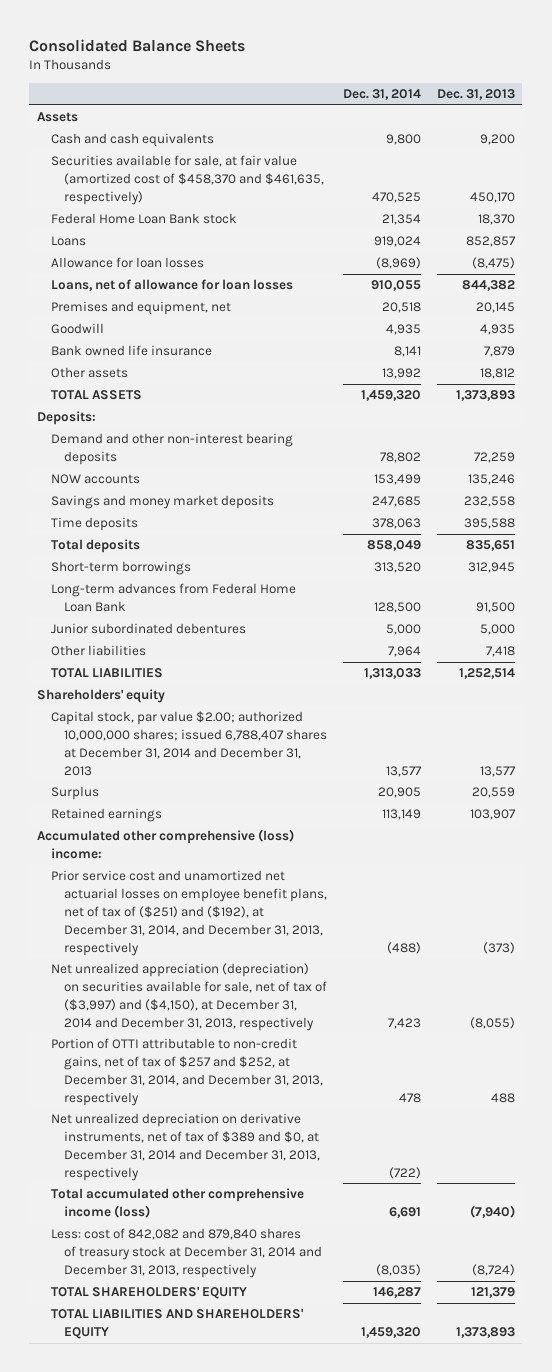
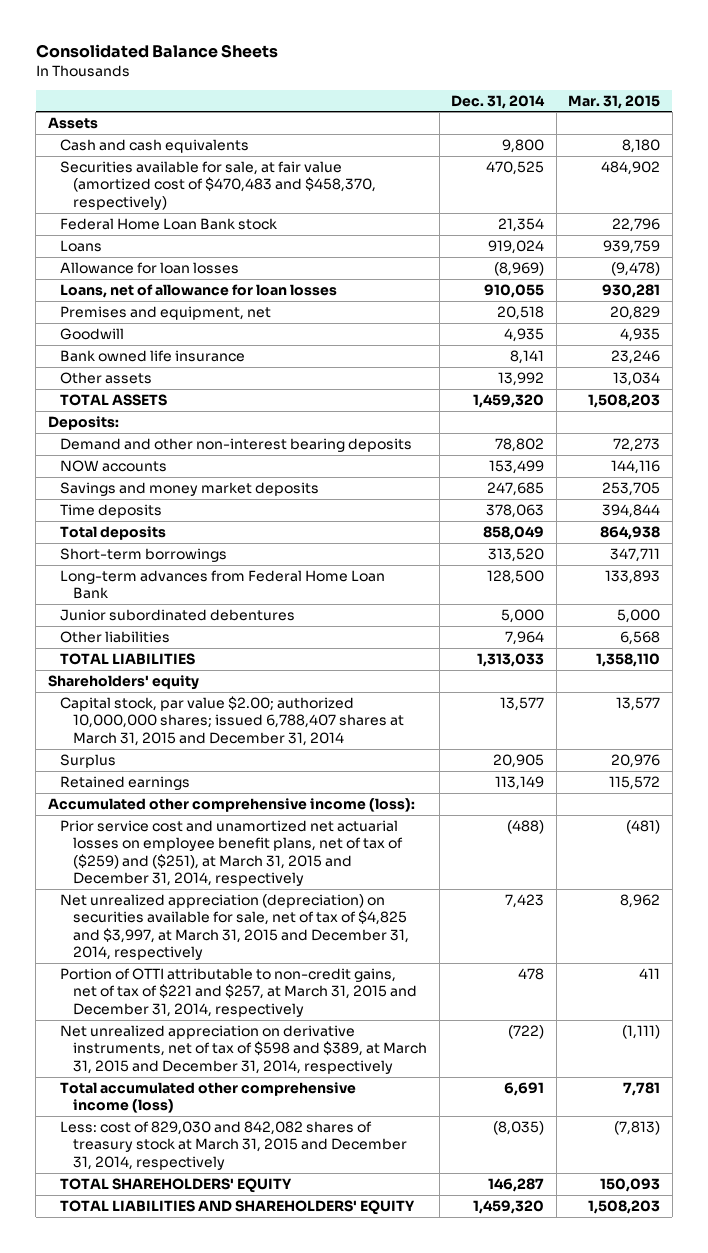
[436,89,515,101] Dec. 31, 2013 -> none
none -> [568,94,661,109] Mar. 31, 2015
[50,155,325,205] Securities available for sale, at fair value (amortized cost of $458,370 and $461,635, respectively) -> [60,160,377,210] Securities available for sale, at fair value (amortized cost of $470,483 and $458,370, respectively)
[50,711,328,776] Capital stock, par value $2.00; authorized 10,000,000 shares; issued 6,788,407 shares at December 31, 2014 and December 31, 2013 -> [60,695,405,746] Capital stock, par value $2.00; authorized 10,000,000 shares; issued 6,788,407 shares at March 31, 2015 and December 31, 2014
[37,829,295,860] Accumulated other comprehensive (loss) income: -> [47,797,415,812] Accumulated other comprehensive income (loss):
[50,870,328,956] Prior service cost and unamortized net actuarial losses on employee benefit plans, net of tax of ($251) and ($192), at December 31, 2014, and December 31, 2013, respectively -> [60,819,404,887] Prior service cost and unamortized net actuarial losses on employee benefit plans, net of tax of ($259) and ($251), at March 31, 2015 and December 31, 2014, respectively
[50,963,328,1031] Net unrealized appreciation (depreciation) on securities available for sale, net of tax of ($3,997) and ($4,150), at December 31, 2014 and December 31, 2013, respectively -> [60,893,410,961] Net unrealized appreciation (depreciation) on securities available for sale, net of tax of $4,825 and $3,997, at March 31, 2015 and December 31, 2014, respectively
[50,1038,324,1106] Portion of OTTI attributable to non-credit gains, net of tax of $257 and $252, at December 31, 2014, and December 31, 2013, respectively -> [60,967,418,1017] Portion of OTTI attributable to non-credit gains, net of tax of $221 and $257, at March 31, 2015 and December 31, 2014, respectively
[50,1113,321,1181] Net unrealized depreciation on derivative instruments, net of tax of $389 and $0, at December 31, 2014 and December 31, 2013, respectively -> [60,1024,428,1074] Net unrealized appreciation on derivative instruments, net of tax of $598 and $389, at March 31, 2015 and December 31, 2014, respectively
[50,1228,323,1278] Less: cost of 842,082 and 879,840 shares of treasury stock at December 31, 2014 and December 31, 2013, respectively -> [60,1120,408,1170] Less: cost of 829,030 and 842,082 shares of treasury stock at March 31, 2015 and December 31, 2014, respectively

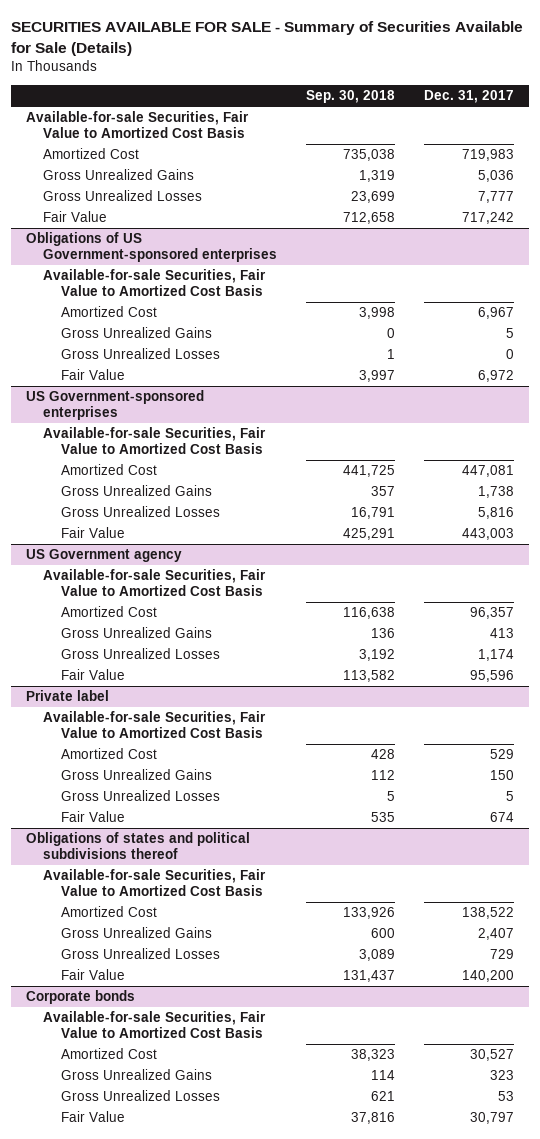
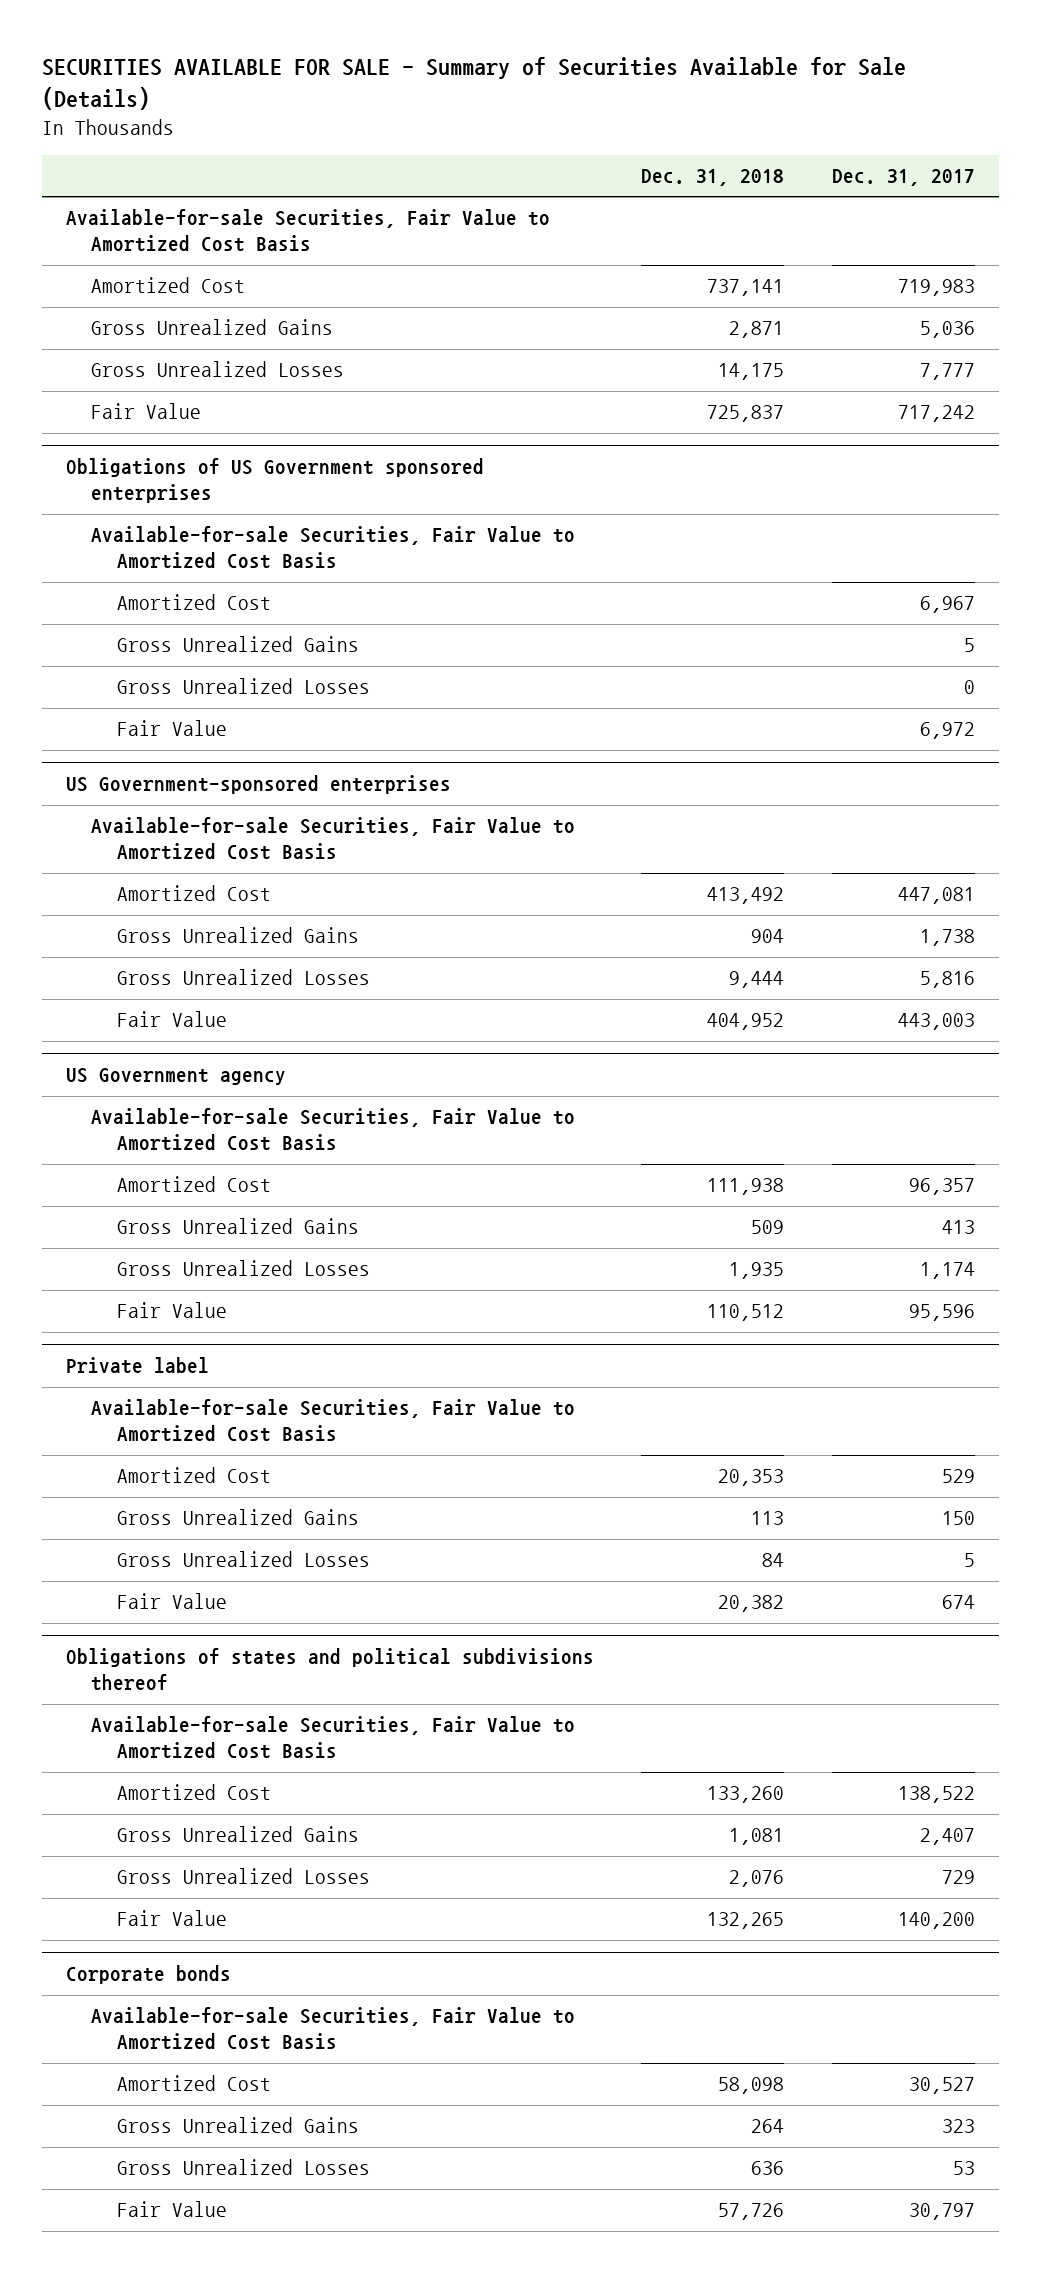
[306,90,396,104] Sep. 30, 2018 -> none
none -> [641,169,785,187] Dec. 31, 2018
[25,232,278,262] Obligations of US Government-sponsored enterprises -> [65,458,484,504] Obligations of US Government sponsored enterprises

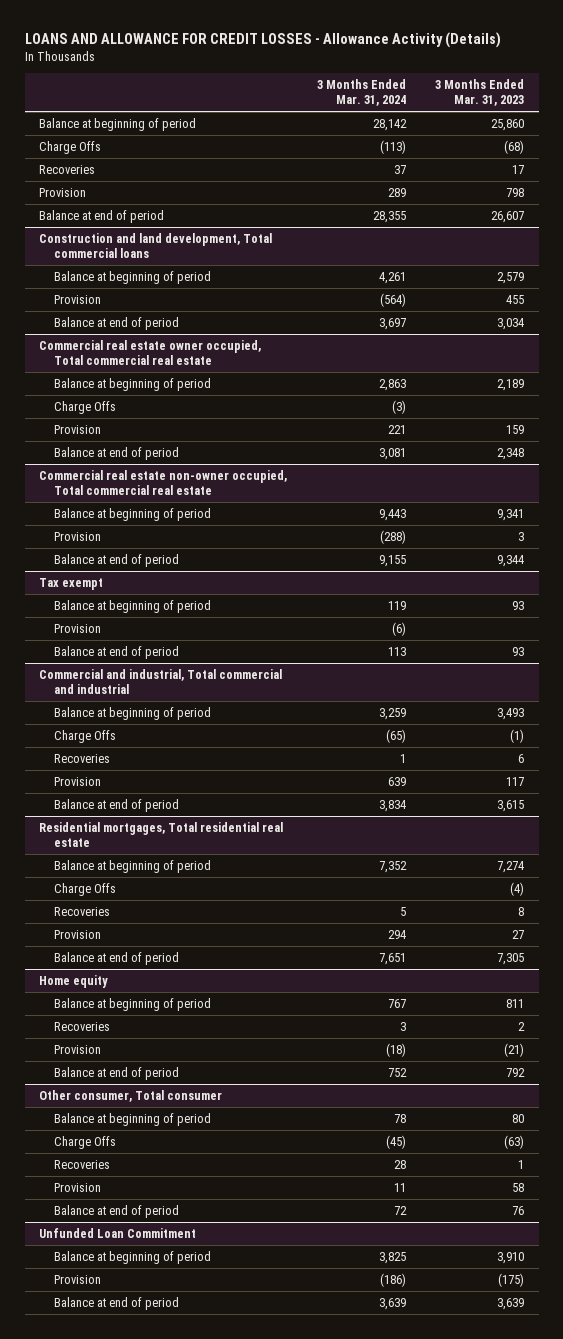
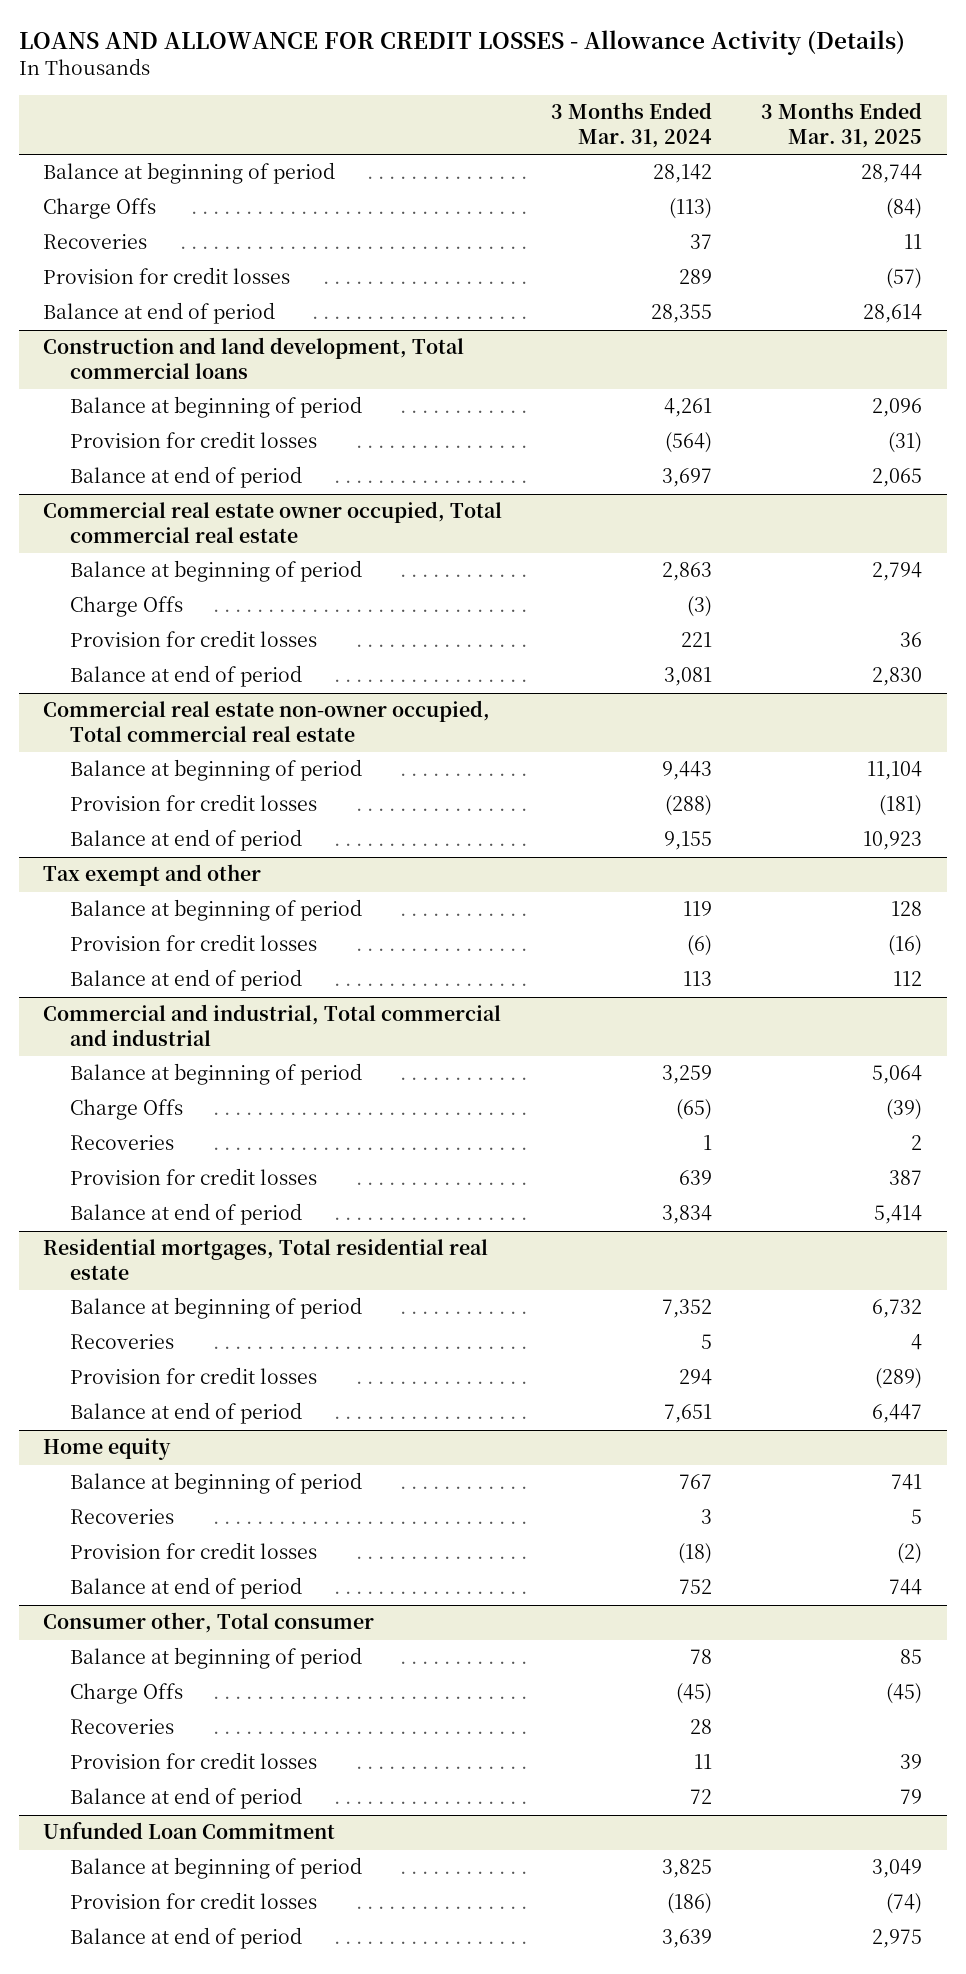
[435,78,525,107] 3 Months Ended Mar. 31, 2023 -> none
none -> [761,102,923,148] 3 Months Ended Mar. 31, 2025
[39,187,87,197] Provision -> [43,267,291,285] Provision for credit losses
[53,294,101,304] Provision -> [69,431,317,449] Provision for credit losses
[53,424,101,434] Provision -> [69,630,317,648] Provision for credit losses
[53,531,101,541] Provision -> [69,794,317,812] Provision for credit losses
[39,577,104,590] Tax exempt -> [43,864,262,887] Tax exempt and other
[53,623,101,633] Provision -> [69,934,317,952] Provision for credit losses
[53,776,101,786] Provision -> [69,1168,317,1186] Provision for credit losses
[53,882,116,896] Charge Offs -> none
[53,929,101,939] Provision -> [69,1367,317,1385] Provision for credit losses
[53,1044,101,1054] Provision -> [69,1542,317,1560] Provision for credit losses
[39,1089,223,1102] Other consumer, Total consumer -> [43,1612,375,1634] Consumer other, Total consumer
[53,1182,101,1192] Provision -> [69,1752,317,1770] Provision for credit losses
[53,1274,101,1284] Provision -> [69,1892,317,1910] Provision for credit losses

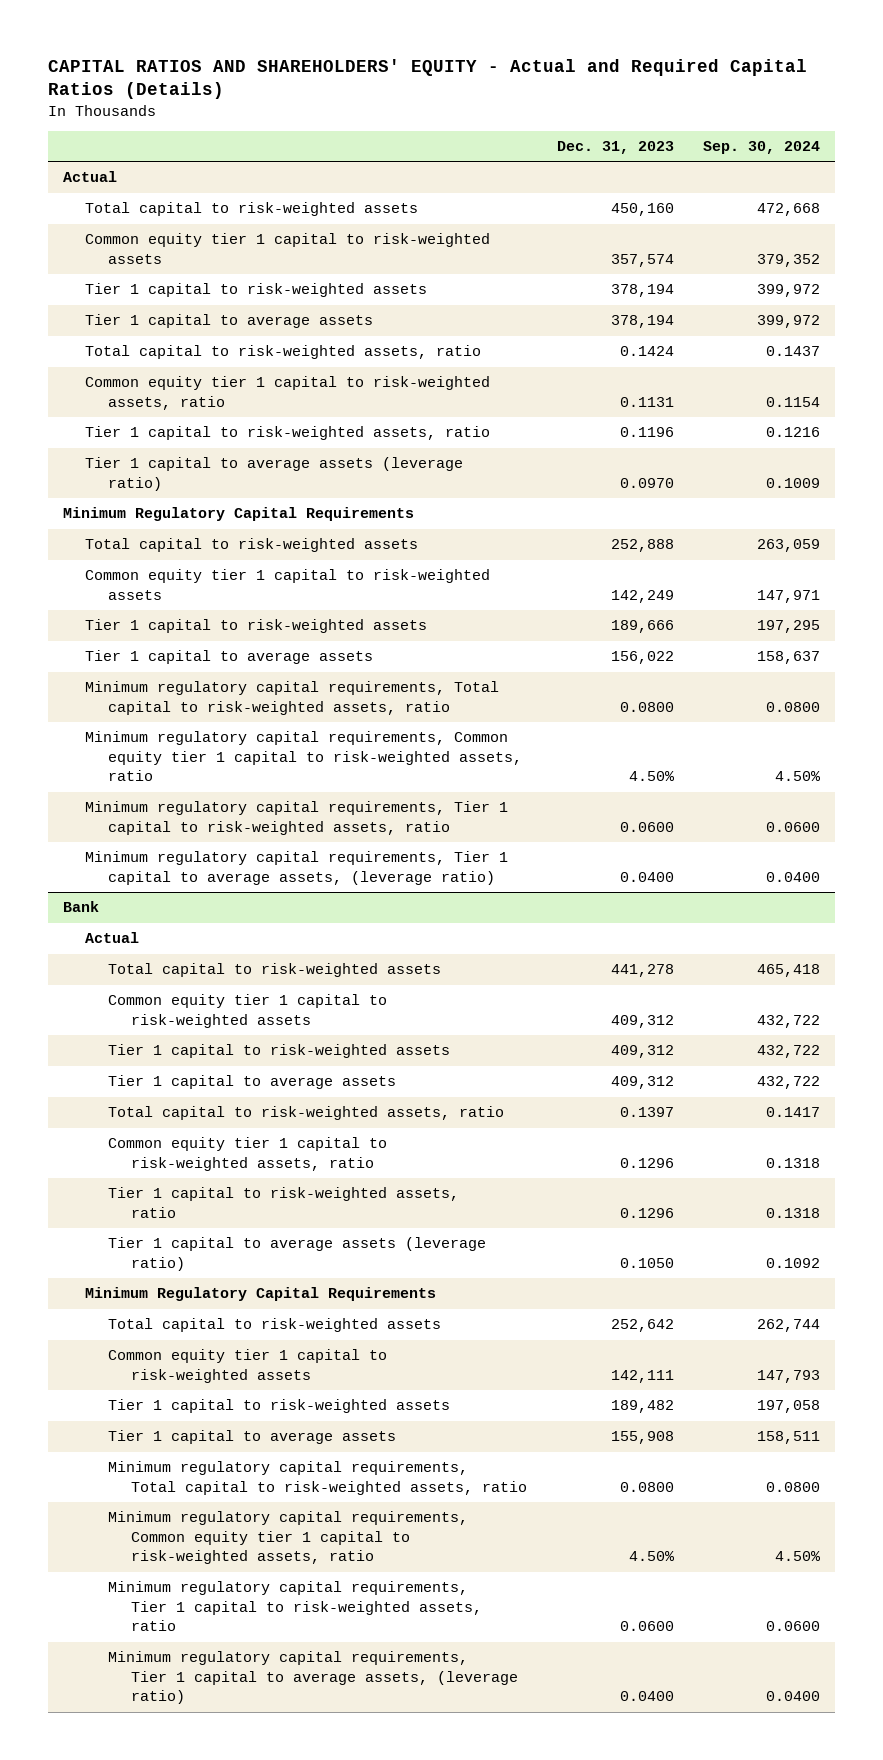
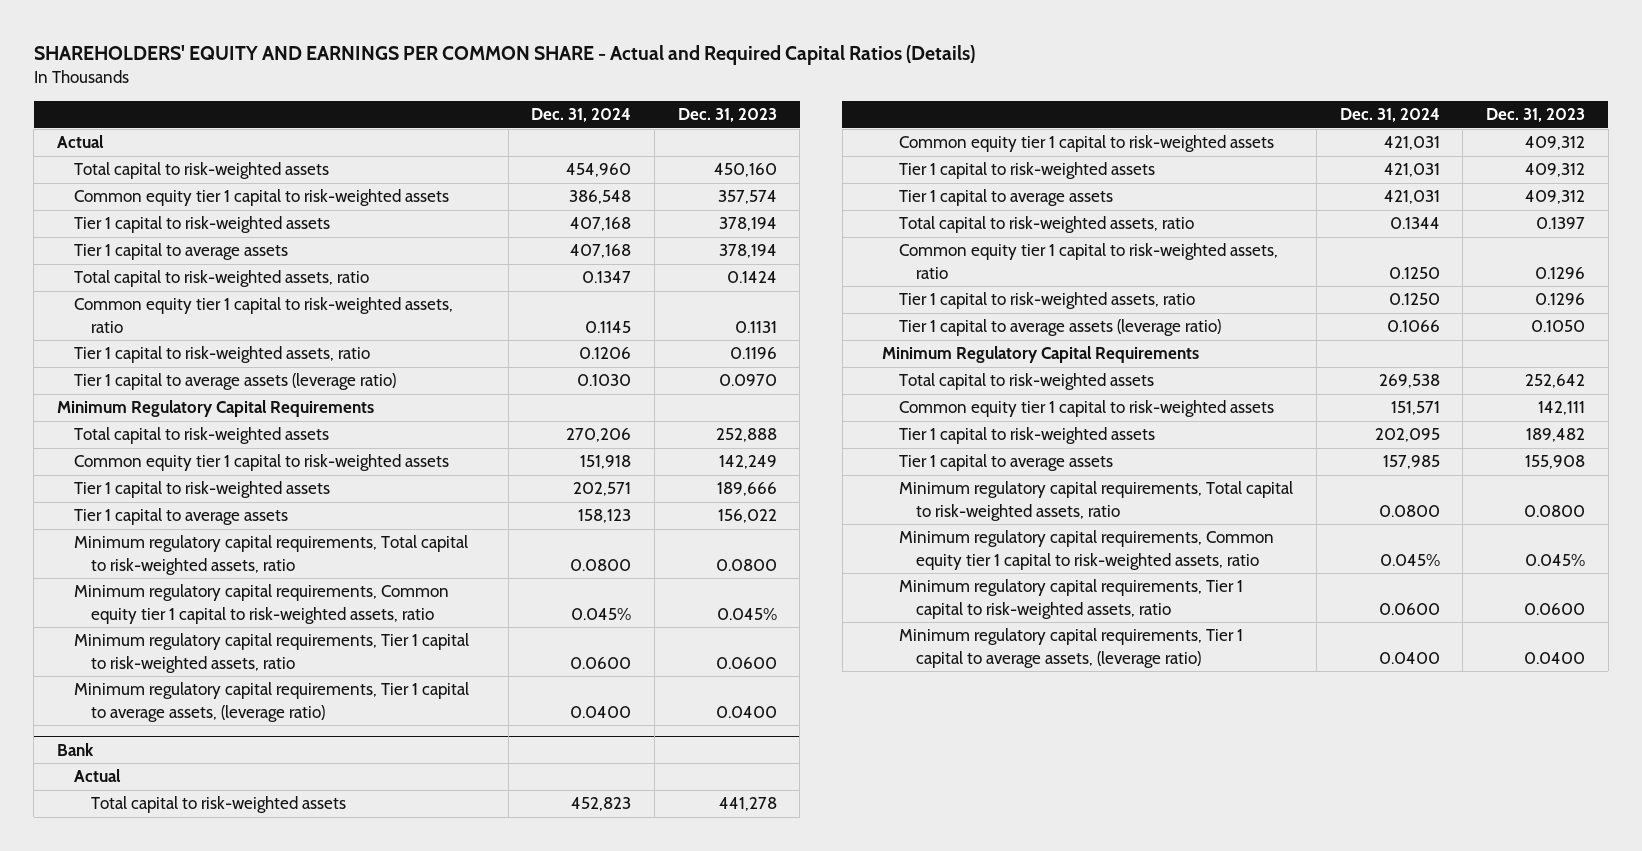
[47,58,807,100] CAPITAL RATIOS AND SHAREHOLDERS' EQUITY - Actual and Required Capital Ratios (Details) -> [33,45,975,66] SHAREHOLDERS' EQUITY AND EARNINGS PER COMMON SHARE - Actual and Required Capital Ratios (Details)
[703,141,821,155] Sep. 30, 2024 -> none
none -> [531,107,632,122] Dec. 31, 2024
[628,771,675,782] 4.50% -> [716,607,777,620] 0.045%
[628,1551,675,1562] 4.50% -> [1524,553,1585,566] 0.045%

